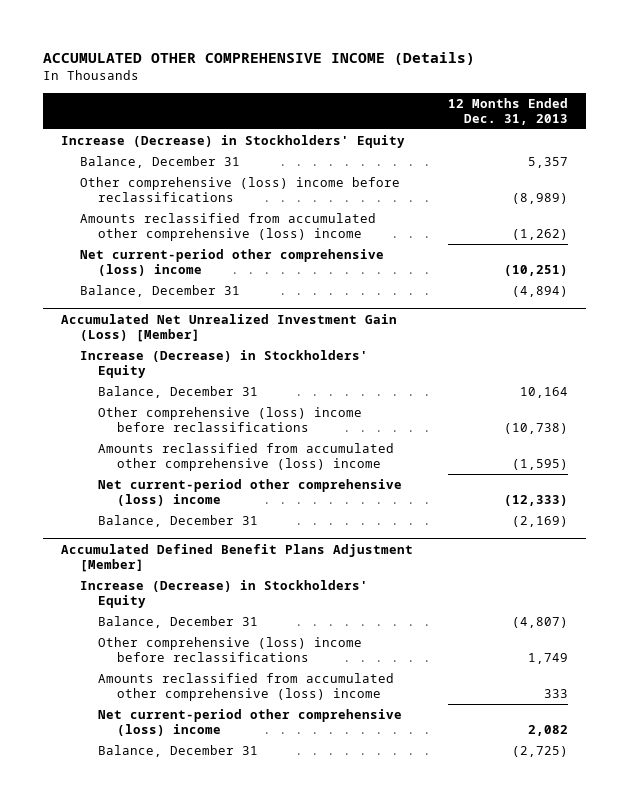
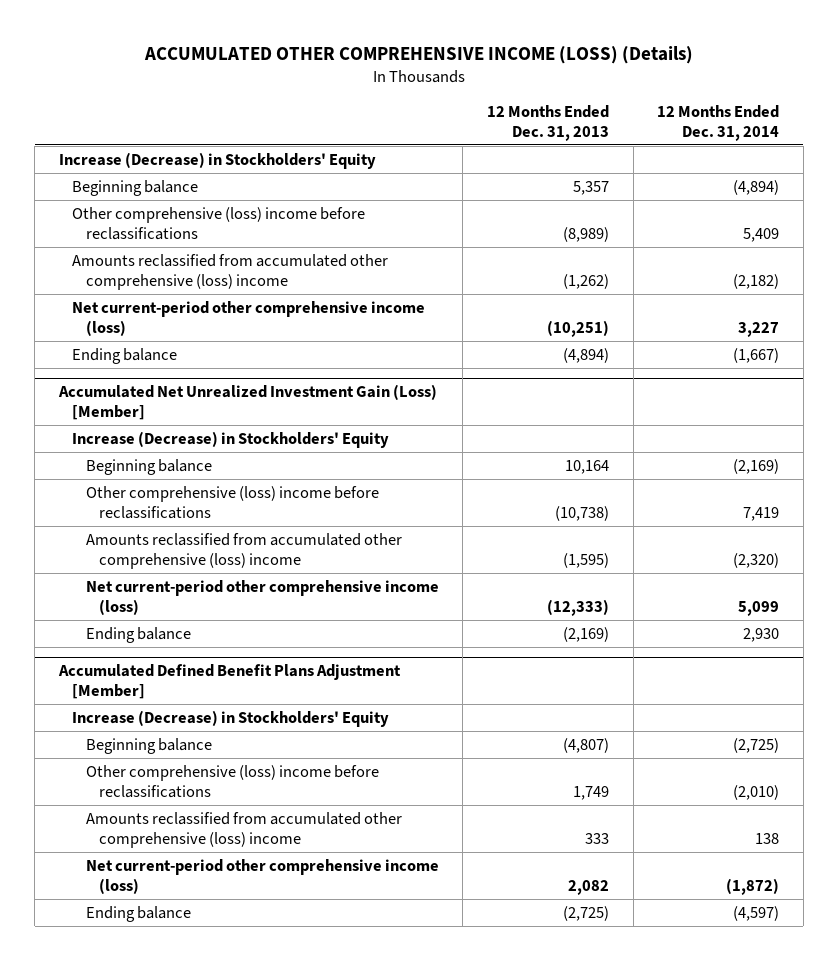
[43,51,476,65] ACCUMULATED OTHER COMPREHENSIVE INCOME (Details) -> [143,45,693,64] ACCUMULATED OTHER COMPREHENSIVE INCOME (LOSS) (Details)
none -> [657,104,780,142] 12 Months Ended Dec. 31, 2014
[79,156,240,169] Balance, December 31 -> [72,179,199,196] Beginning balance
[79,249,384,277] Net current-period other comprehensive (loss) income -> [72,300,426,336] Net current-period other comprehensive income (loss)
[79,285,240,298] Balance, December 31 -> [72,347,178,364] Ending balance
[98,386,259,399] Balance, December 31 -> [85,458,212,475] Beginning balance
[98,479,403,507] Net current-period other comprehensive (loss) income -> [85,579,439,615] Net current-period other comprehensive income (loss)
[98,515,259,528] Balance, December 31 -> [85,626,191,643] Ending balance
[98,616,259,629] Balance, December 31 -> [85,737,212,754] Beginning balance
[98,709,403,737] Net current-period other comprehensive (loss) income -> [85,858,439,894] Net current-period other comprehensive income (loss)
[98,745,259,758] Balance, December 31 -> [85,905,191,922] Ending balance

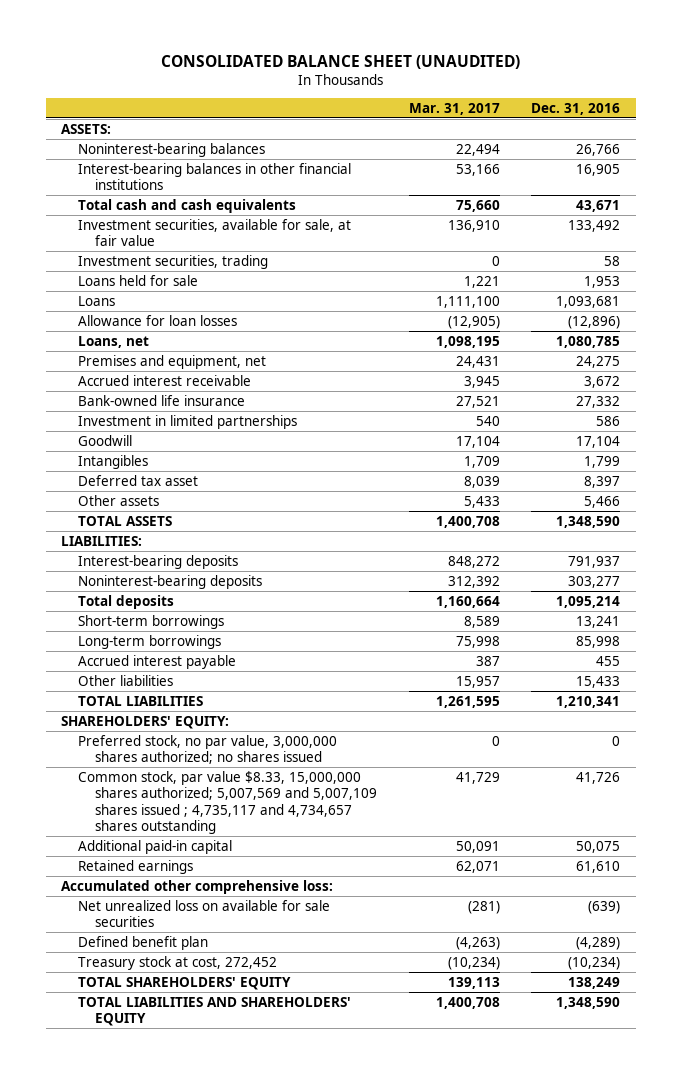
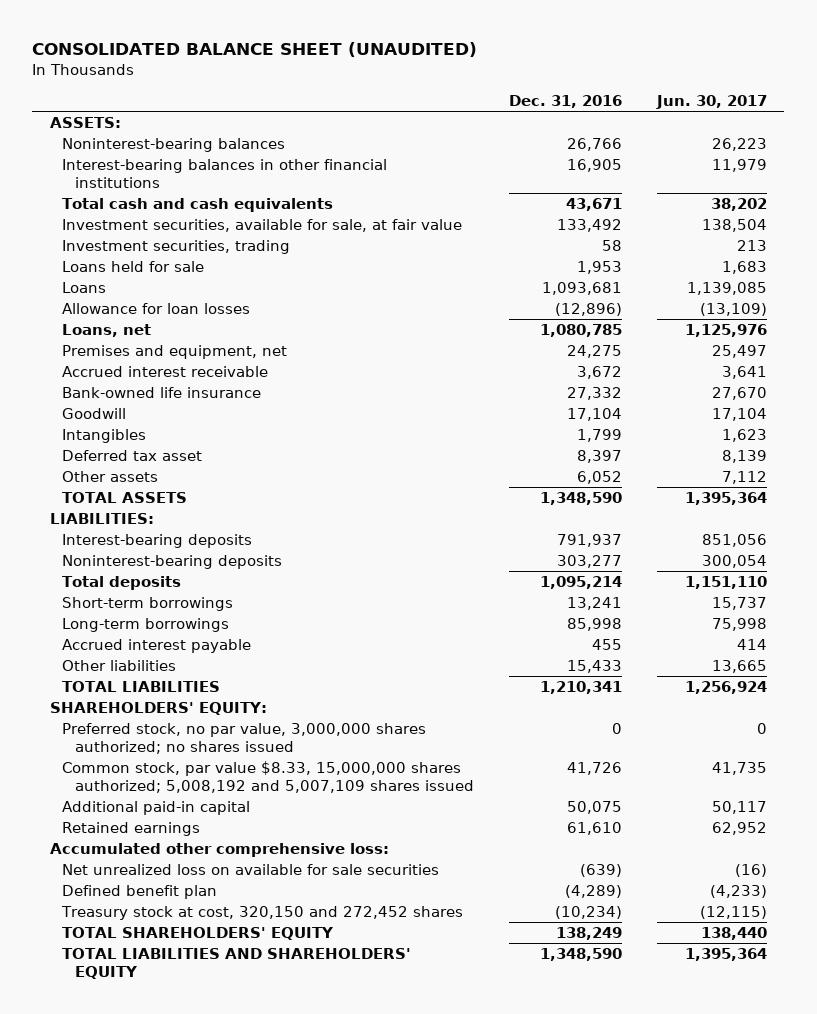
[408,102,500,115] Mar. 31, 2017 -> none
none -> [655,94,767,109] Jun. 30, 2017
[78,414,298,429] Investment in limited partnerships -> none
[584,495,621,508] 5,466 -> [576,471,622,485] 6,052
[78,770,378,834] Common stock, par value $8.33, 15,000,000 shares authorized; 5,007,569 and 5,007,109 shares issued ; 4,735,117 and 4,734,657 shares outstanding -> [62,761,474,793] Common stock, par value $8.33, 15,000,000 shares authorized; 5,008,192 and 5,007,109 shares issued
[78,955,278,970] Treasury stock at cost, 272,452 -> [61,906,464,921] Treasury stock at cost, 320,150 and 272,452 shares

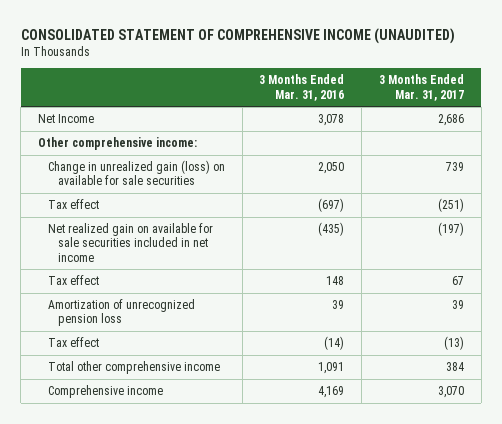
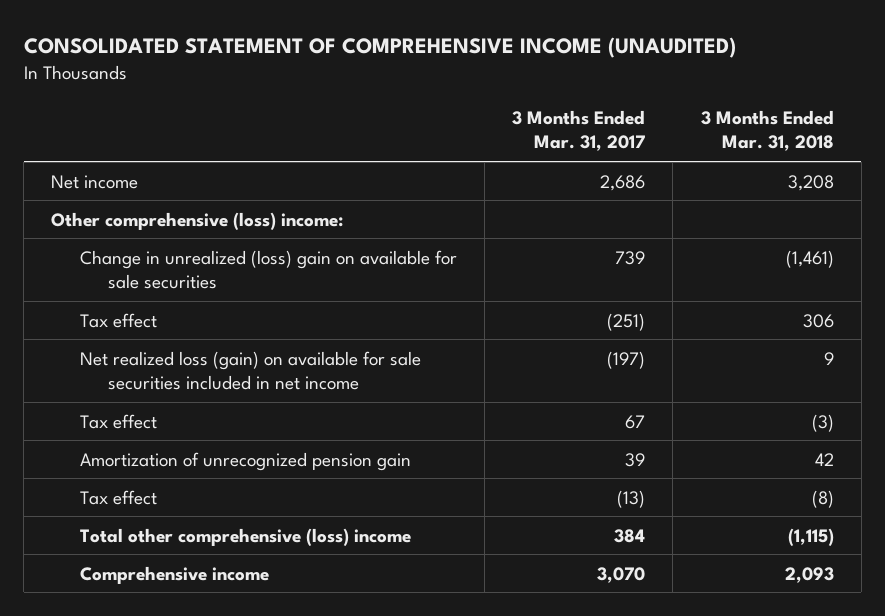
[259,74,345,101] 3 Months Ended Mar. 31, 2016 -> none
none -> [700,109,834,152] 3 Months Ended Mar. 31, 2018
[38,114,95,124] Net Income -> [51,174,139,189] Net income
[38,137,198,151] Other comprehensive income: -> [51,211,344,230] Other comprehensive (loss) income:
[47,160,225,186] Change in unrealized gain (loss) on available for sale securities -> [79,249,457,290] Change in unrealized (loss) gain on available for sale securities
[47,223,213,262] Net realized gain on available for sale securities included in net income -> [79,350,421,391] Net realized loss (gain) on available for sale securities included in net income
[47,299,195,327] Amortization of unrecognized pension loss -> [79,451,411,471] Amortization of unrecognized pension gain
[47,361,220,375] Total other comprehensive income -> [79,527,411,546] Total other comprehensive (loss) income

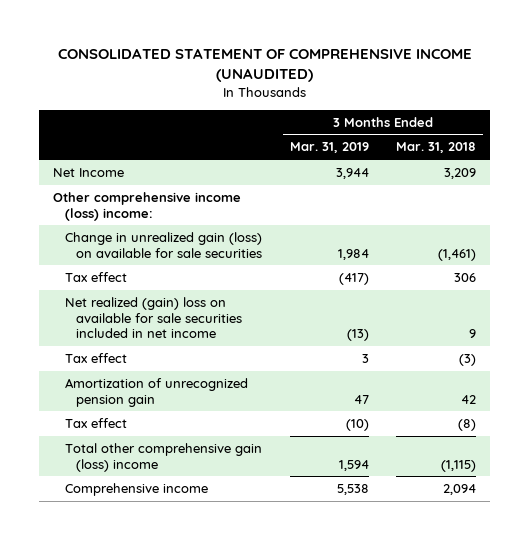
[512,109,646,152] 3 Months Ended Mar. 31, 2017 -> none
none -> [289,142,369,154] Mar. 31, 2019
[51,174,139,189] Net income -> [53,167,125,177] Net Income
[787,174,834,191] 3,208 -> [443,167,476,179] 3,209
[51,211,344,230] Other comprehensive (loss) income: -> [53,191,242,221] Other comprehensive income (loss) income:
[79,249,457,290] Change in unrealized (loss) gain on available for sale securities -> [64,231,263,258] Change in unrealized gain (loss) on available for sale securities
[79,350,421,391] Net realized loss (gain) on available for sale securities included in net income -> [64,296,243,339] Net realized (gain) loss on available for sale securities included in net income
[79,527,411,546] Total other comprehensive (loss) income -> [64,442,262,472] Total other comprehensive gain (loss) income
[784,566,834,583] 2,093 -> [442,483,476,495] 2,094

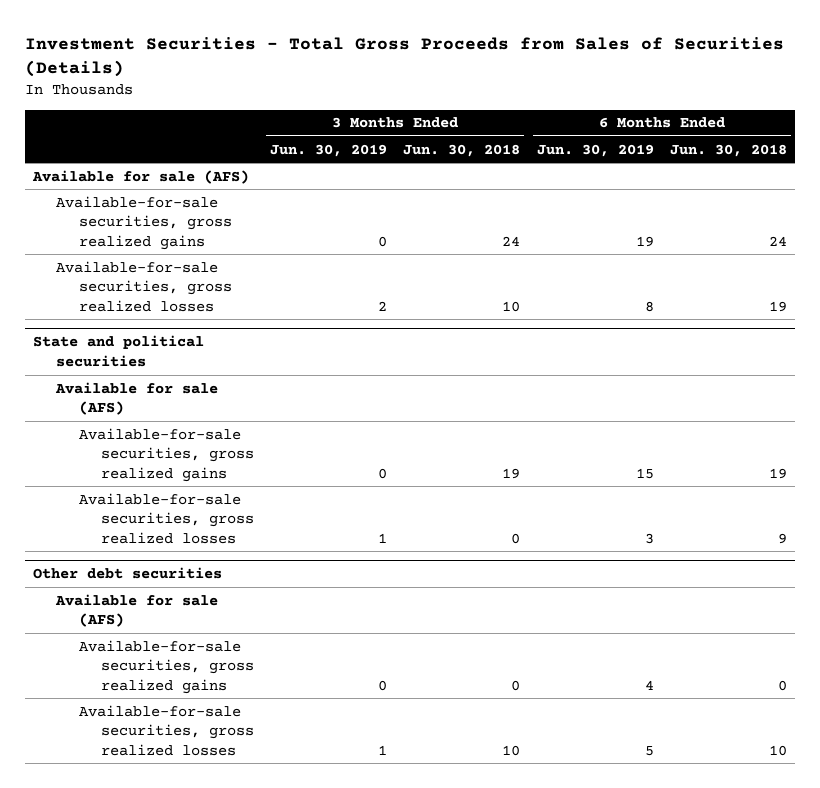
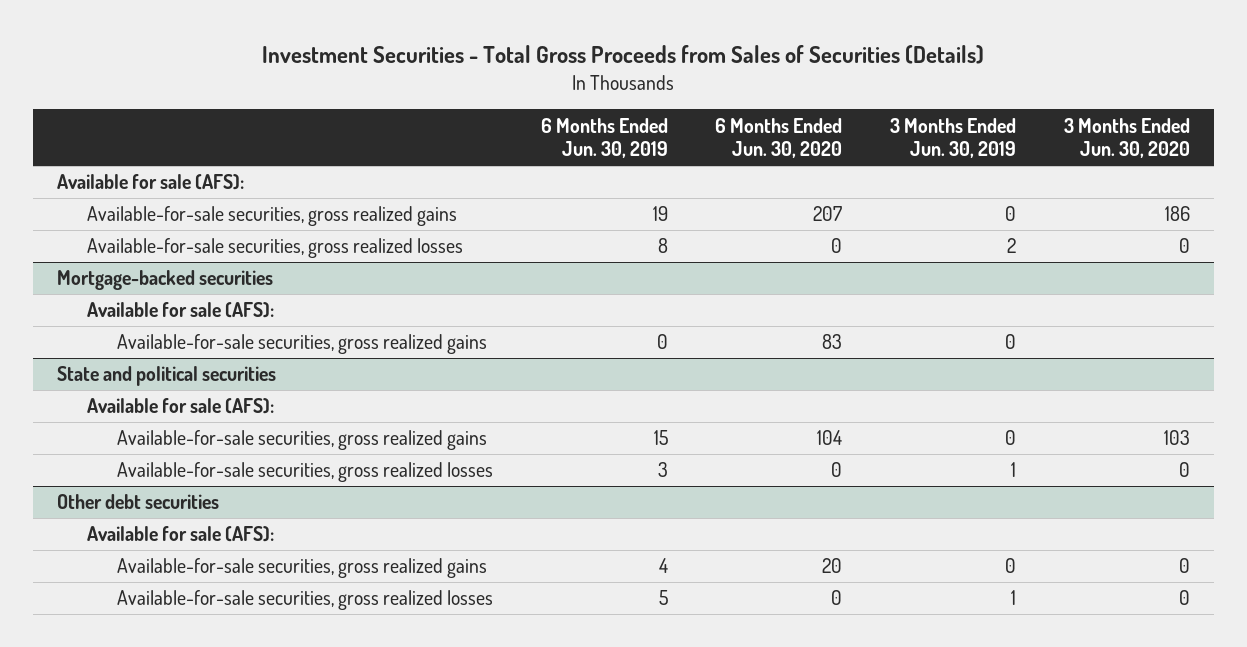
[403,143,521,157] Jun. 30, 2018 -> none
[669,143,787,157] Jun. 30, 2018 -> none
none -> [715,117,843,159] 6 Months Ended Jun. 30, 2020
none -> [1063,117,1190,159] 3 Months Ended Jun. 30, 2020
[32,169,250,184] Available for sale (AFS) -> [56,174,244,191] Available for sale (AFS):
none -> [56,270,273,291] Mortgage-backed securities
none -> [86,302,274,319] Available for sale (AFS):
none -> [116,334,487,355] Available-for-sale securities, gross realized gains
[54,381,218,416] Available for sale (AFS) -> [86,398,274,415] Available for sale (AFS):
[54,593,218,628] Available for sale (AFS) -> [86,526,274,543] Available for sale (AFS):

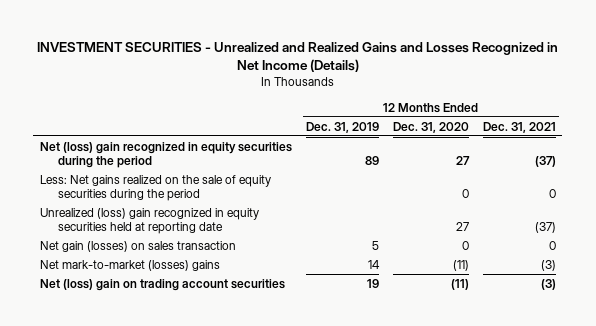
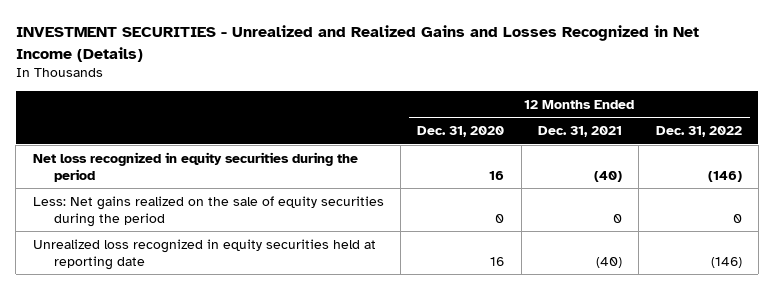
[305,121,379,133] Dec. 31, 2019 -> none
none -> [655,126,742,138] Dec. 31, 2022
[40,141,293,169] Net (loss) gain recognized in equity securities during the period -> [32,151,358,182] Net loss recognized in equity securities during the period
[455,156,470,166] 27 -> [489,170,505,180] 16
[534,156,556,168] (37) -> [593,170,622,182] (40)
[40,240,237,252] Net gain (losses) on sales transaction -> none
[40,259,221,271] Net mark-to-market (losses) gains -> none
[40,278,286,291] Net (loss) gain on trading account securities -> none
[40,207,260,235] Unrealized (loss) gain recognized in equity securities held at reporting date -> [32,238,376,270] Unrealized loss recognized in equity securities held at reporting date
[455,222,469,232] 27 -> [490,256,505,266] 16
[534,222,556,234] (37) -> [595,256,622,268] (40)

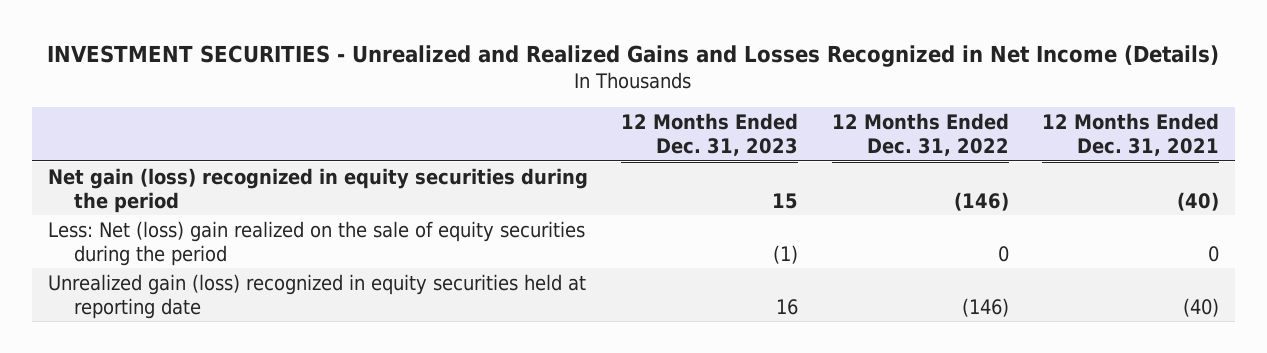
[417,126,505,138] Dec. 31, 2020 -> none
none -> [621,112,799,157] 12 Months Ended Dec. 31, 2023
[32,151,358,182] Net loss recognized in equity securities during the period -> [48,167,589,213] Net gain (loss) recognized in equity securities during the period
[32,195,384,227] Less: Net gains realized on the sale of equity securities during the period -> [48,220,586,266] Less: Net (loss) gain realized on the sale of equity securities during the period
[32,238,376,270] Unrealized loss recognized in equity securities held at reporting date -> [48,273,587,319] Unrealized gain (loss) recognized in equity securities held at reporting date

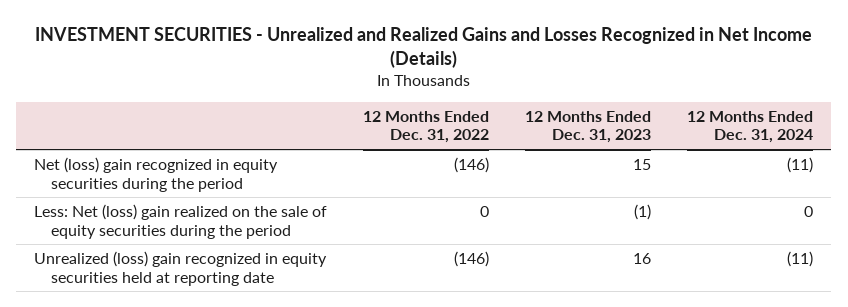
[1041,112,1219,157] 12 Months Ended Dec. 31, 2021 -> none
none -> [687,111,814,144] 12 Months Ended Dec. 31, 2024
[48,167,589,213] Net gain (loss) recognized in equity securities during the period -> [34,157,279,192] Net (loss) gain recognized in equity securities during the period
[48,273,587,319] Unrealized gain (loss) recognized in equity securities held at reporting date -> [34,251,328,286] Unrealized (loss) gain recognized in equity securities held at reporting date

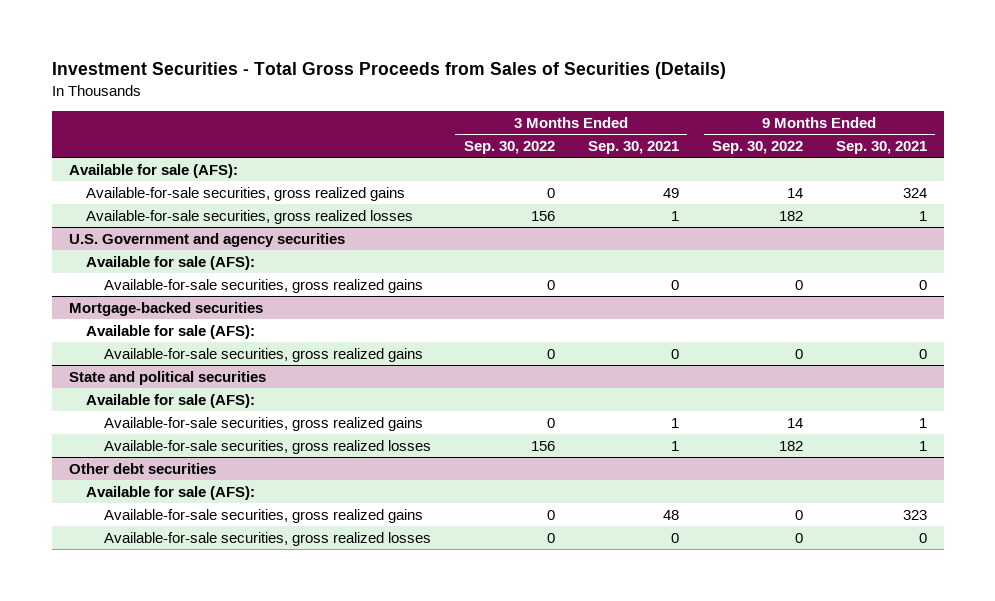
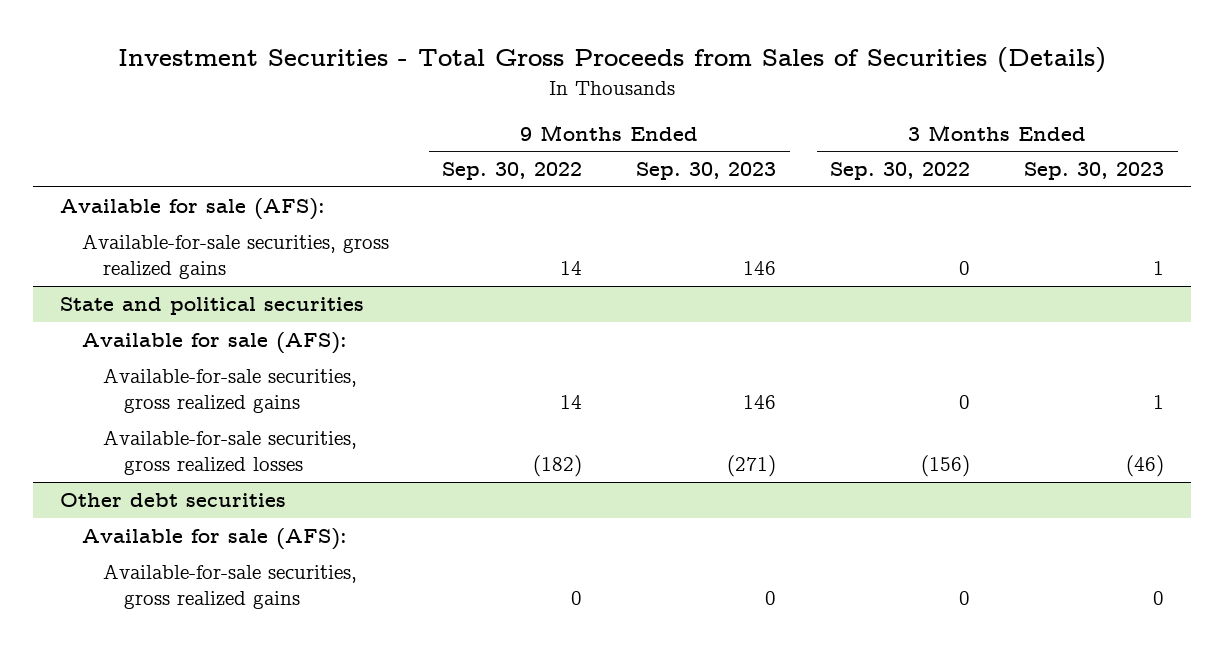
[587,140,679,154] Sep. 30, 2021 -> none
[835,140,927,154] Sep. 30, 2021 -> none
none -> [636,162,777,181] Sep. 30, 2023
none -> [1024,162,1165,181] Sep. 30, 2023
[86,209,414,224] Available-for-sale securities, gross realized losses -> none
[68,232,345,247] U.S. Government and agency securities -> none
[86,255,256,270] Available for sale (AFS): -> none
[103,278,423,293] Available-for-sale securities, gross realized gains -> none
[68,301,263,316] Mortgage-backed securities -> none
[86,324,256,339] Available for sale (AFS): -> none
[103,347,423,362] Available-for-sale securities, gross realized gains -> none
[530,440,555,451] 156 -> [921,455,971,478] (156)
[778,440,803,451] 182 -> [533,455,583,478] (182)
[103,531,431,546] Available-for-sale securities, gross realized losses -> none

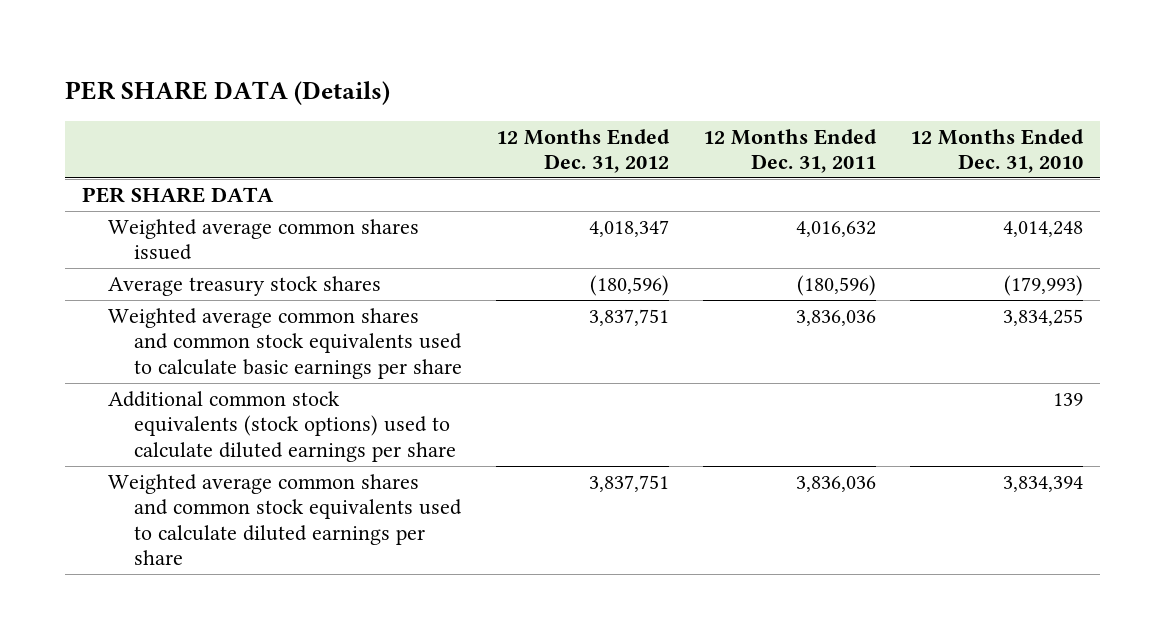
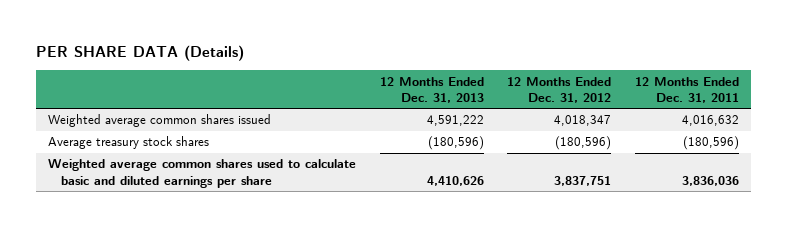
[910,128,1085,174] 12 Months Ended Dec. 31, 2010 -> none
none -> [379,76,484,103] 12 Months Ended Dec. 31, 2013
[81,186,274,203] PER SHARE DATA -> none
[107,390,457,462] Additional common stock equivalents (stock options) used to calculate diluted earnings per share -> none
[107,473,463,566] Weighted average common shares and common stock equivalents used to calculate diluted earnings per share -> none
[107,307,463,379] Weighted average common shares and common stock equivalents used to calculate basic earnings per share -> [48,159,357,188] Weighted average common shares used to calculate basic and diluted earnings per share

